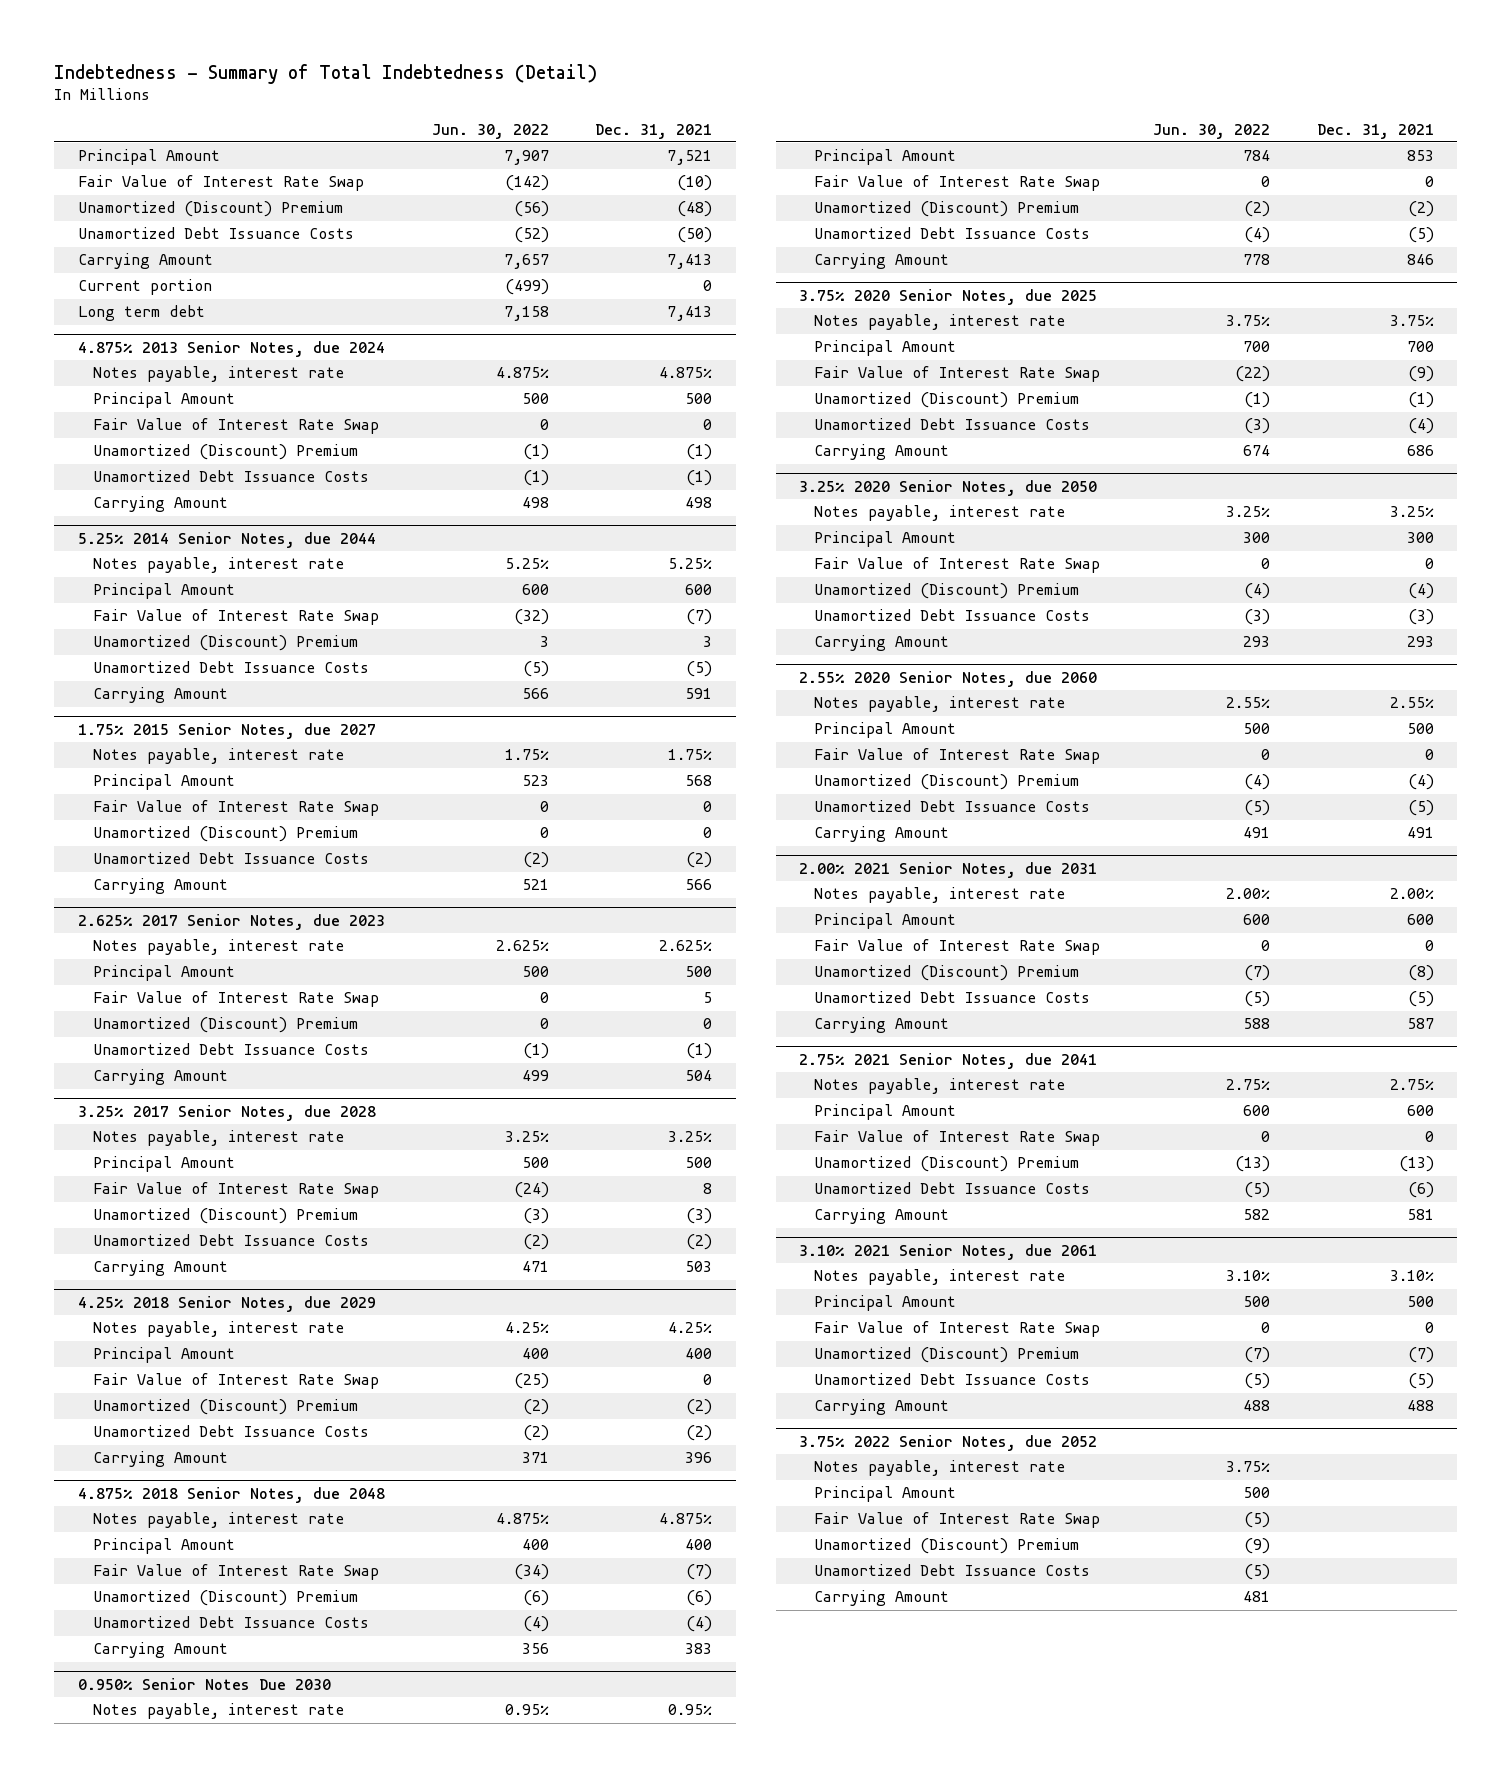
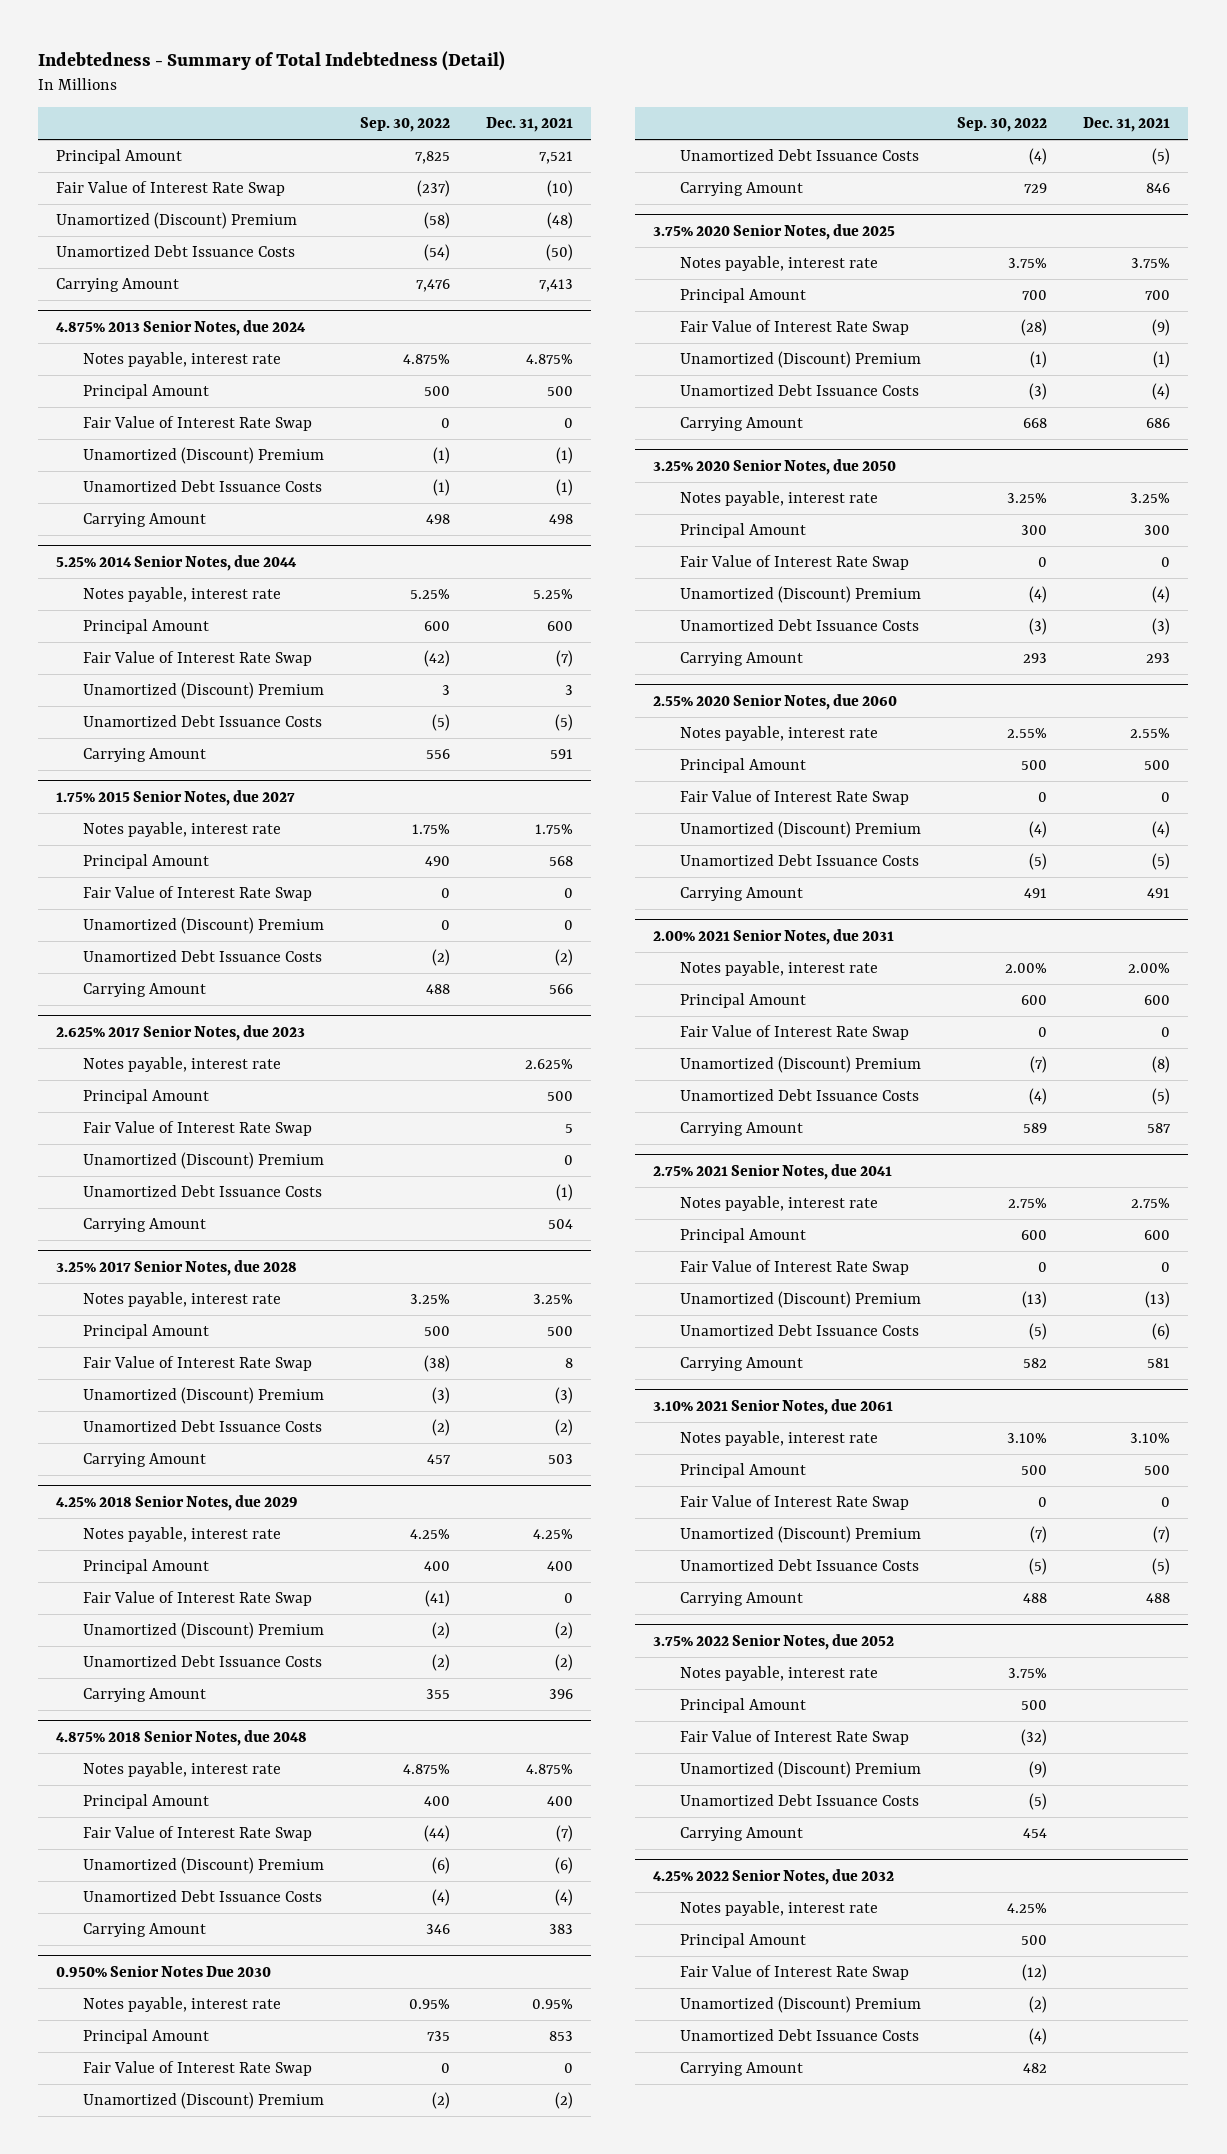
[431,123,549,139] Jun. 30, 2022 -> none
none -> [360,117,451,133] Sep. 30, 2022
[77,279,212,296] Current portion -> none
[77,305,205,322] Long term debt -> none
none -> [653,1868,895,1885] 4.25% 2022 Senior Notes, due 2032
none -> [680,1901,879,1917] Notes payable, interest rate
none -> [680,1933,807,1949] Principal Amount
none -> [680,1965,910,1981] Fair Value of Interest Rate Swap
none -> [680,1996,922,2014] Unamortized (Discount) Premium
none -> [680,2029,920,2042] Unamortized Debt Issuance Costs
none -> [680,2062,804,2077] Carrying Amount

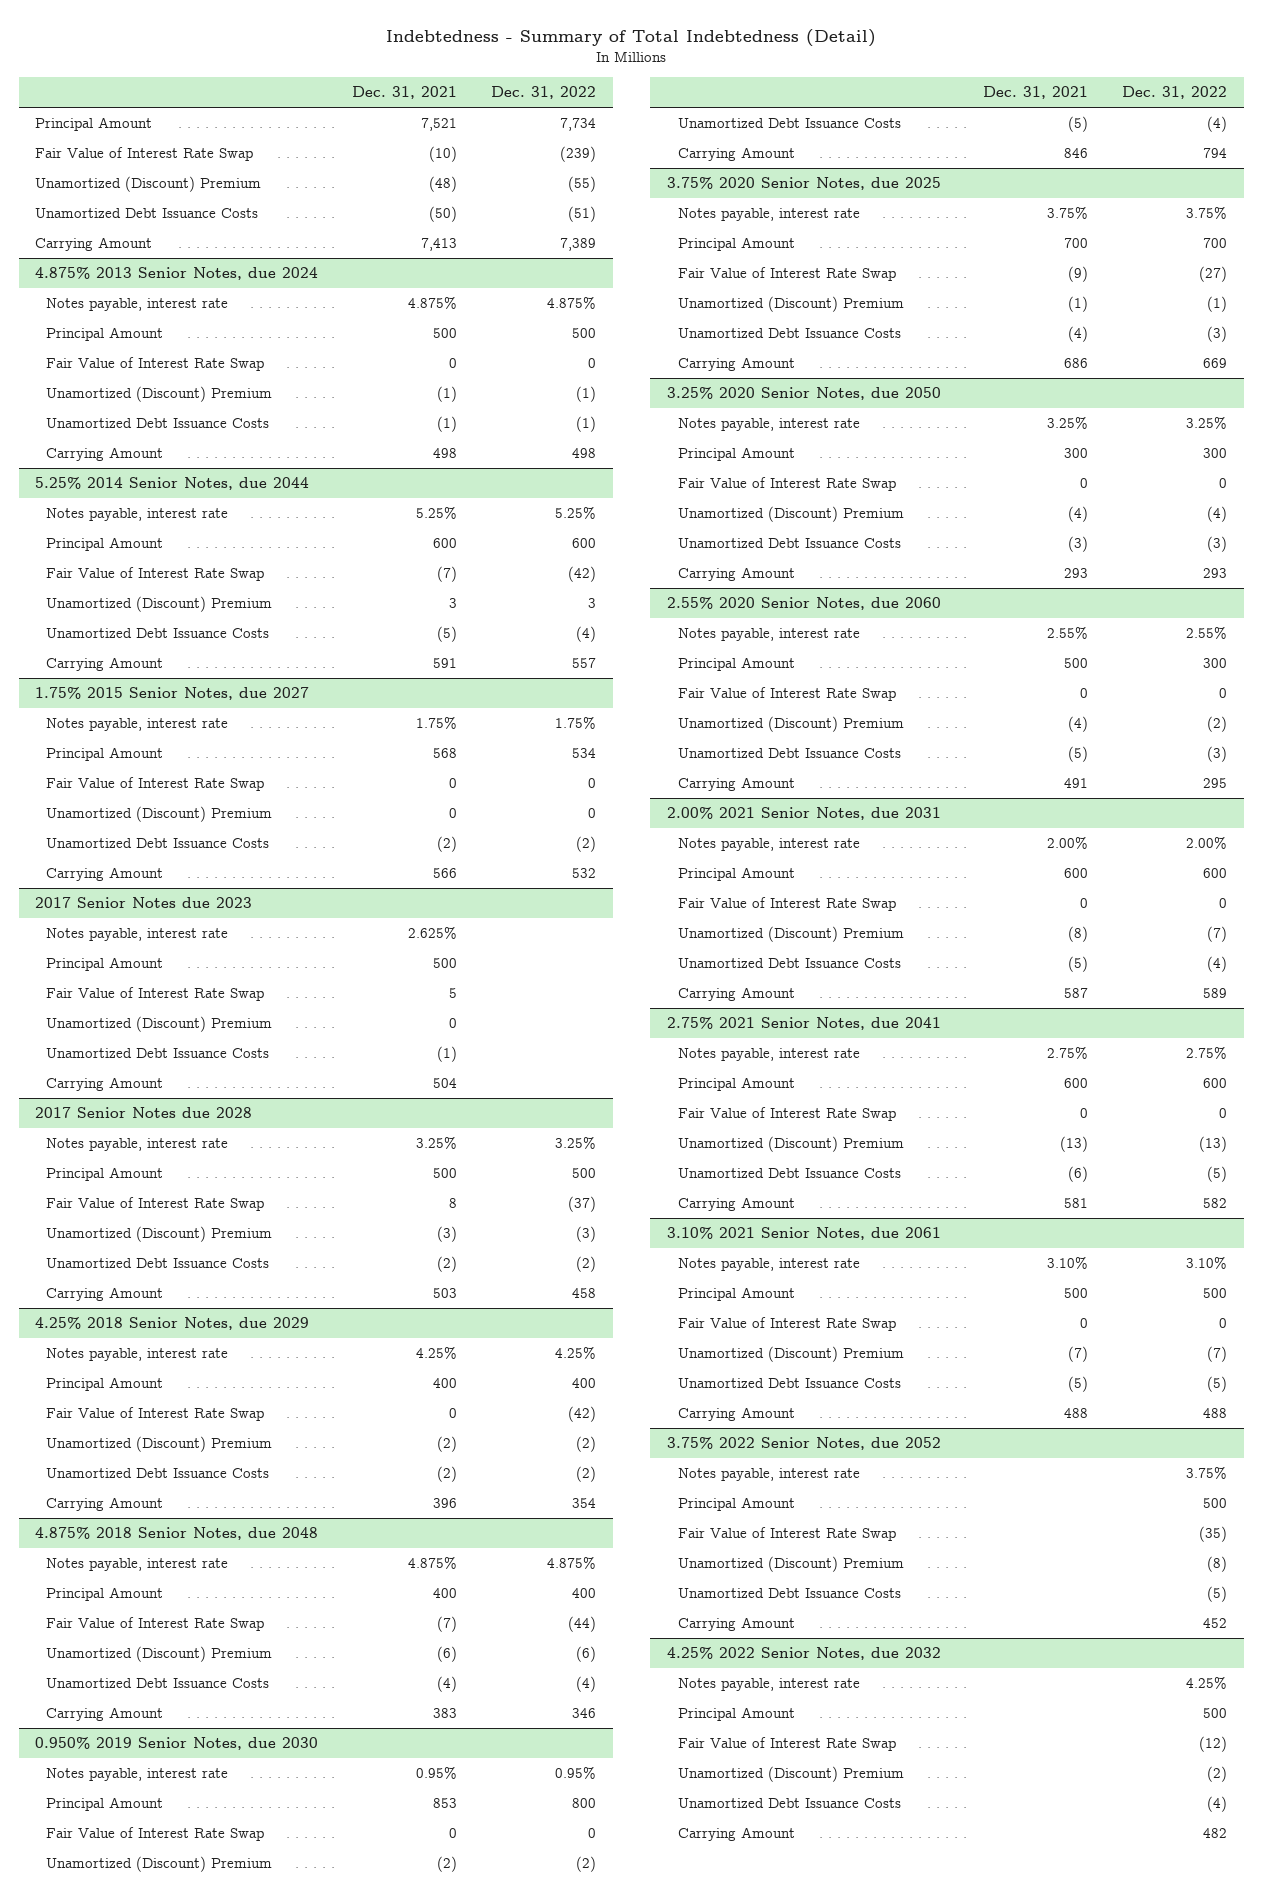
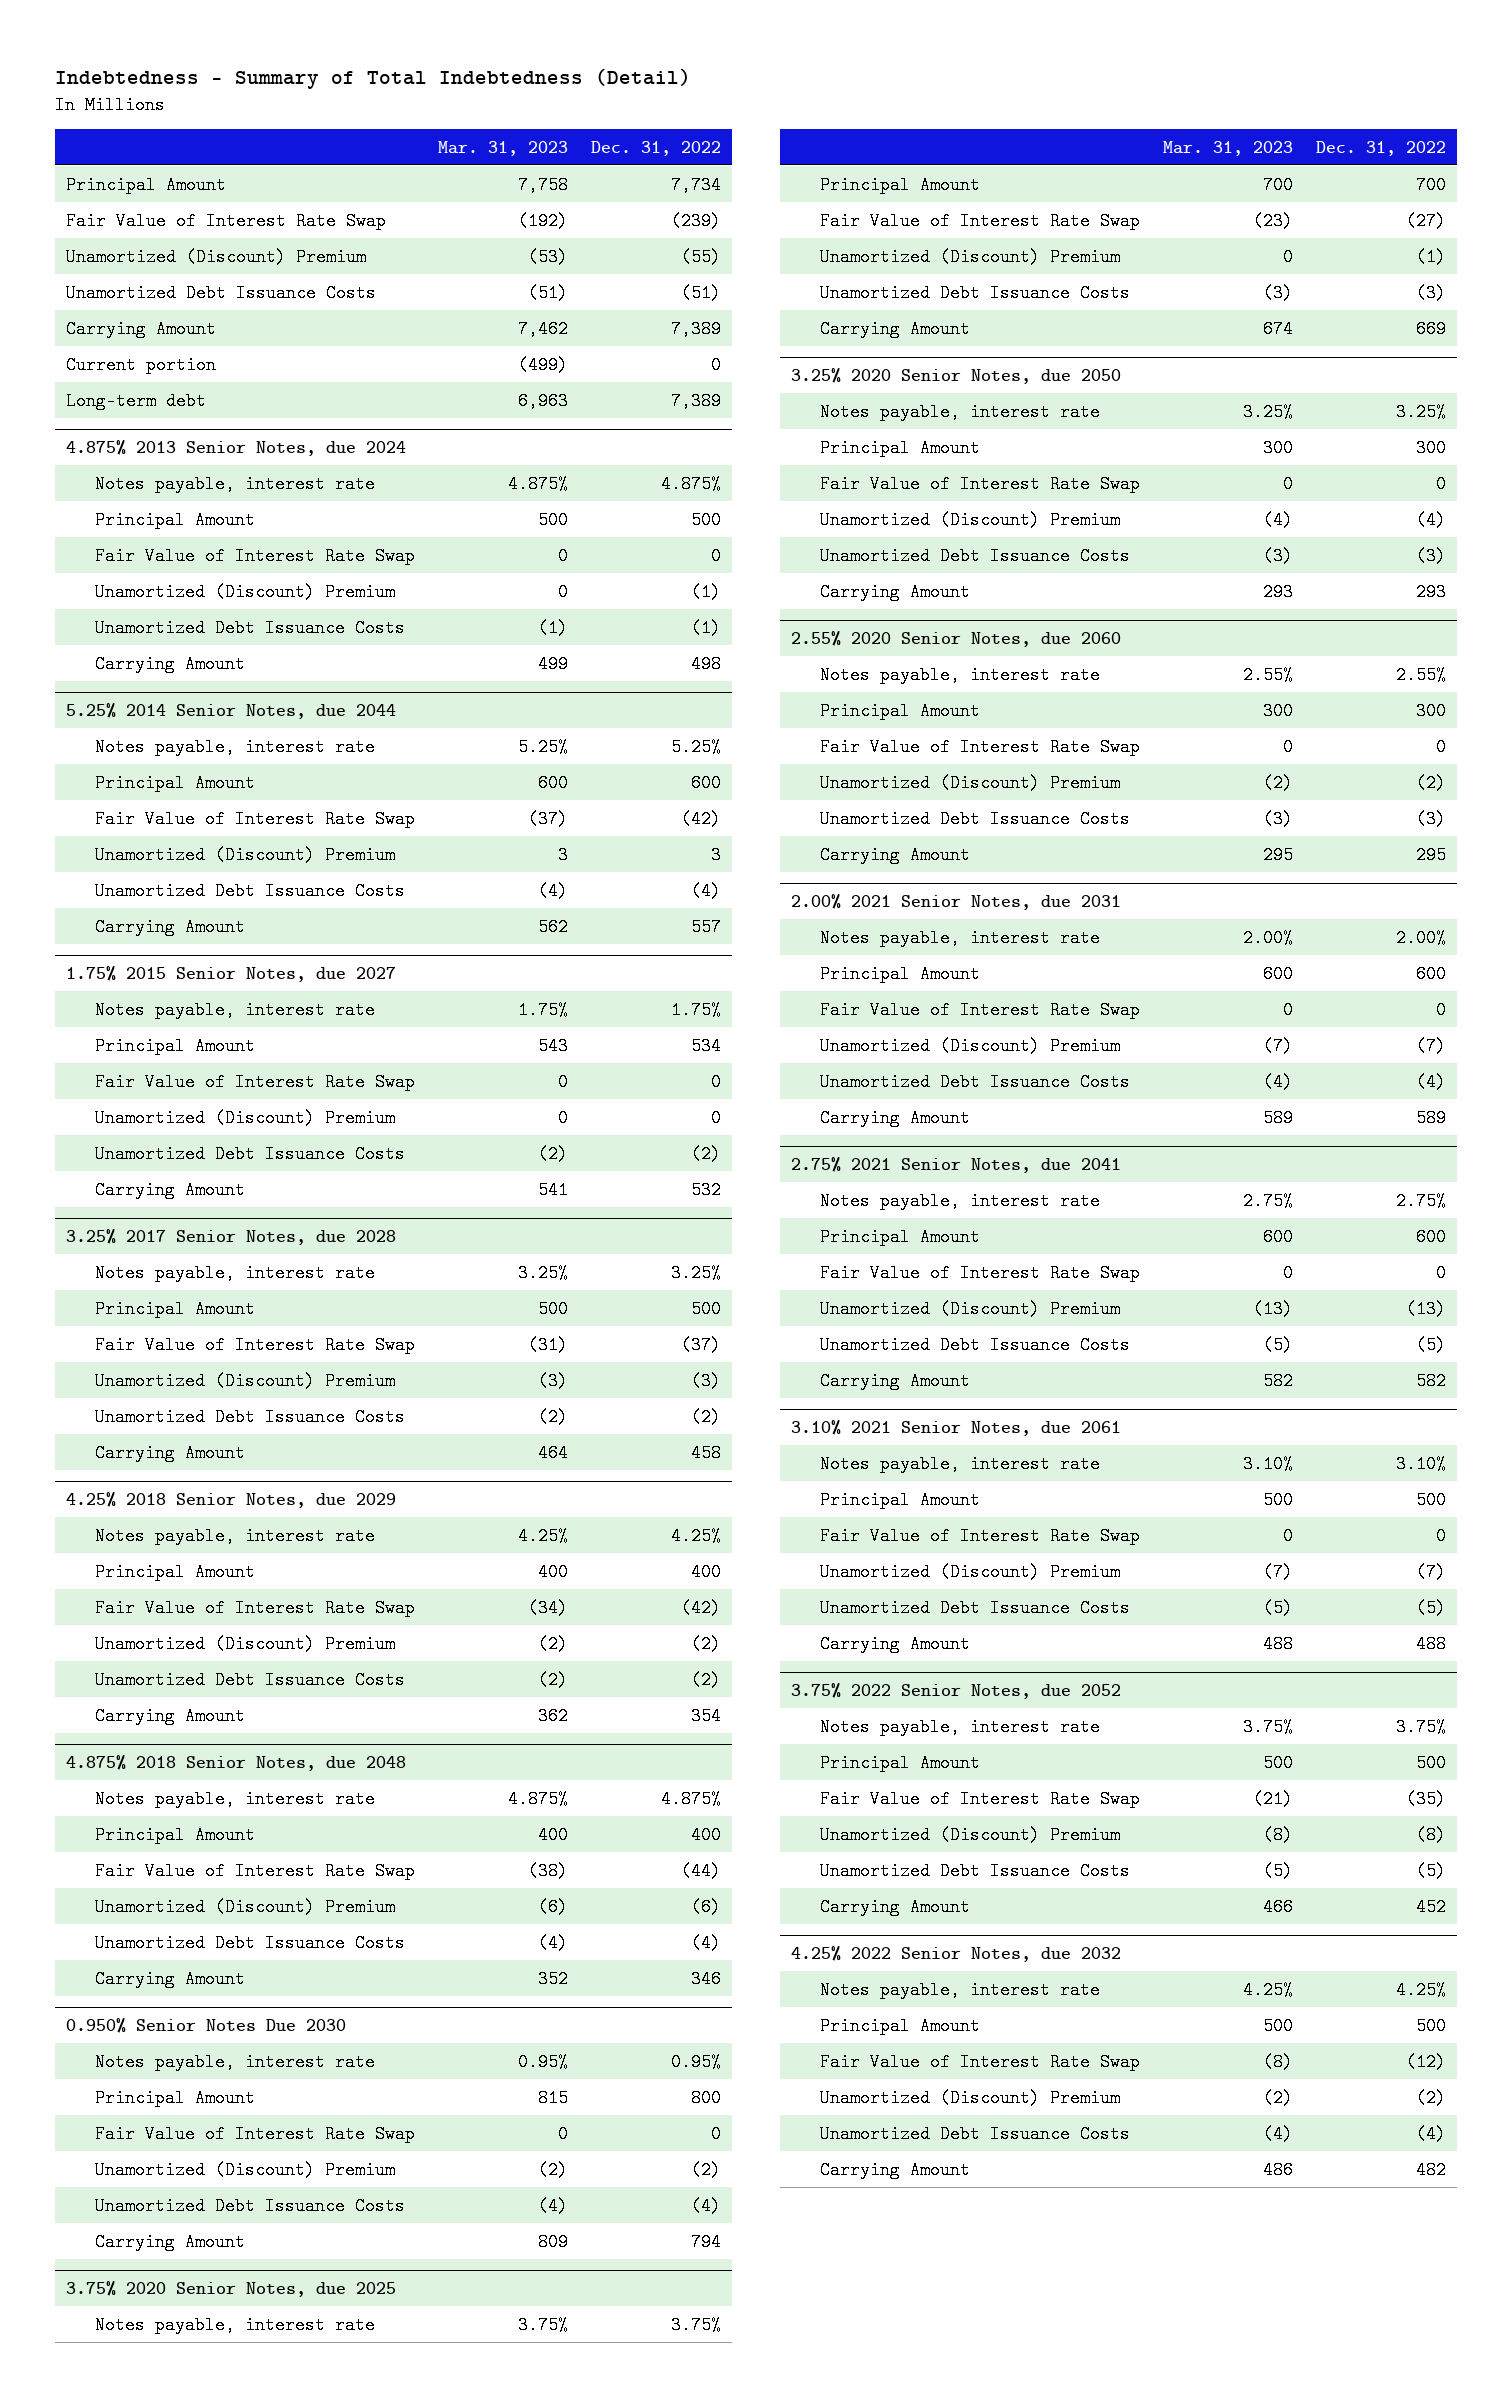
[352,86,458,100] Dec. 31, 2021 -> none
none -> [437,140,568,156] Mar. 31, 2023
none -> [66,355,217,374] Current portion
none -> [66,391,207,410] Long-term debt
[35,897,253,909] 2017 Senior Notes due 2023 -> none
[46,928,229,942] Notes payable, interest rate -> none
[46,957,164,972] Principal Amount -> none
[46,987,265,1002] Fair Value of Interest Rate Swap -> none
[46,1016,273,1033] Unamortized (Discount) Premium -> none
[46,1048,270,1059] Unamortized Debt Issuance Costs -> none
[46,1077,164,1092] Carrying Amount -> none
[35,1107,253,1119] 2017 Senior Notes due 2028 -> [66,1229,397,1246] 3.25% 2017 Senior Notes, due 2028
[35,1737,319,1751] 0.950% 2019 Senior Notes, due 2030 -> [66,2018,347,2034] 0.950% Senior Notes Due 2030

